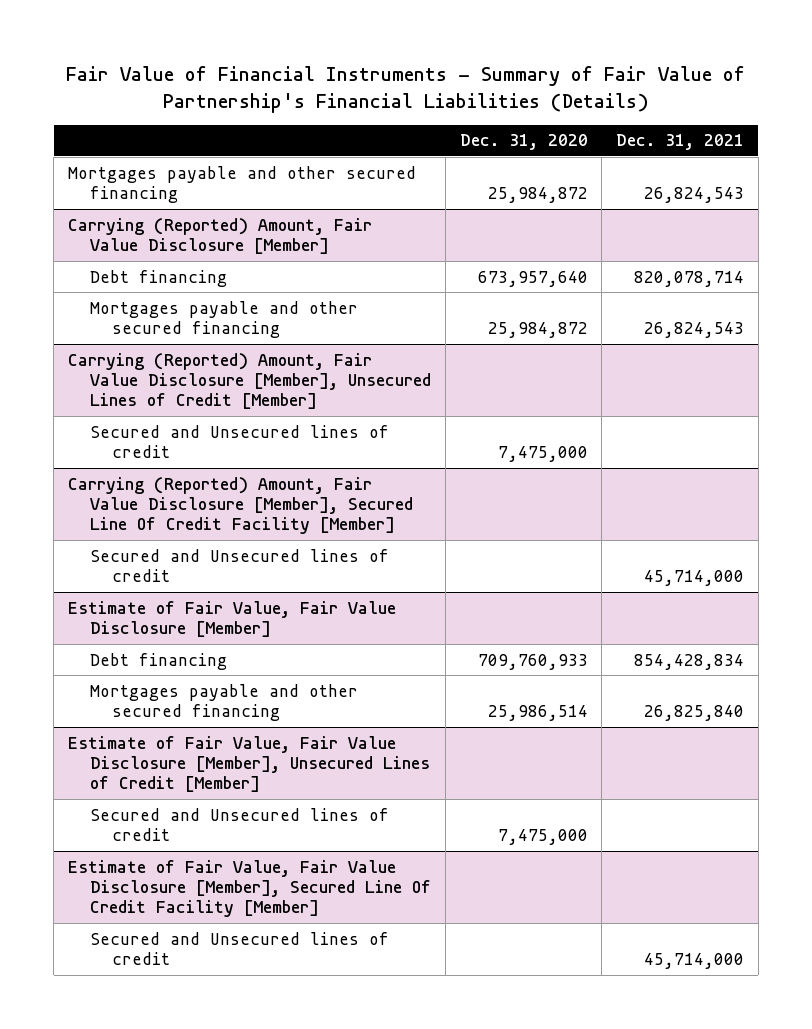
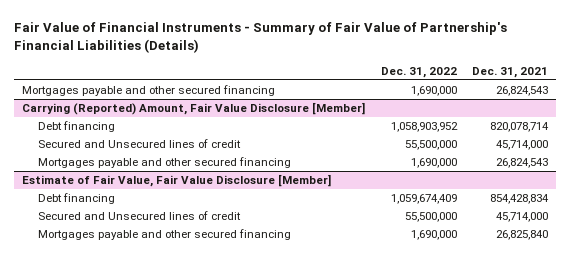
[459,134,588,151] Dec. 31, 2020 -> none
none -> [380,66,457,78] Dec. 31, 2022
[68,352,432,410] Carrying (Reported) Amount, Fair Value Disclosure [Member], Unsecured Lines of Credit [Member] -> none
[90,424,390,458] Secured and Unsecured lines of credit -> none
[68,476,414,535] Carrying (Reported) Amount, Fair Value Disclosure [Member], Secured Line Of Credit Facility [Member] -> none
[90,300,359,338] Mortgages payable and other secured financing -> [37,157,291,169] Mortgages payable and other secured financing
[68,735,431,793] Estimate of Fair Value, Fair Value Disclosure [Member], Unsecured Lines of Credit [Member] -> none
[90,807,390,841] Secured and Unsecured lines of credit -> none
[68,859,432,918] Estimate of Fair Value, Fair Value Disclosure [Member], Secured Line Of Credit Facility [Member] -> none
[90,683,359,721] Mortgages payable and other secured financing -> [37,229,291,241] Mortgages payable and other secured financing

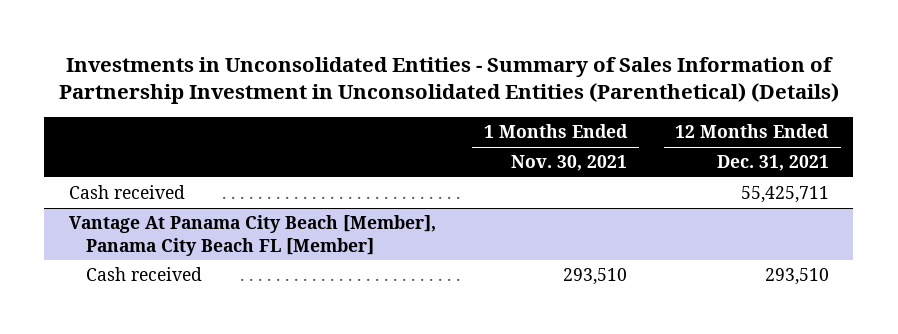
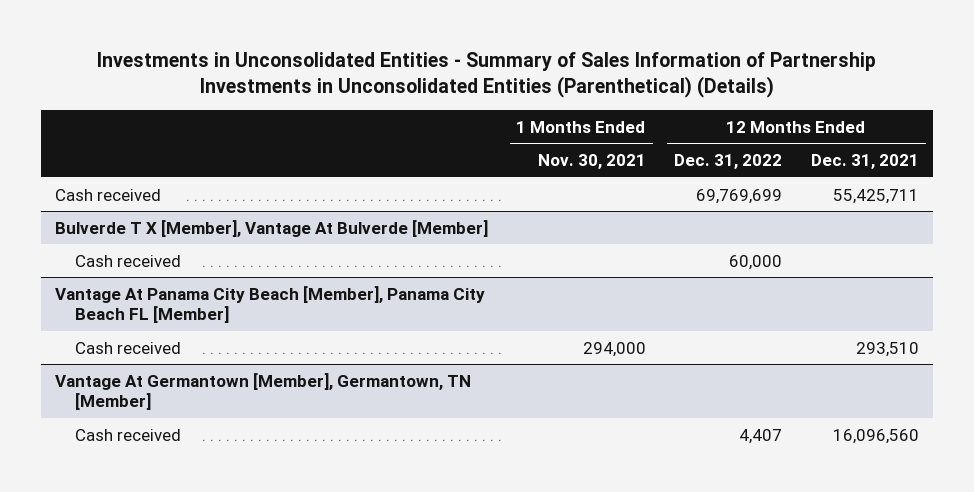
[58,56,839,105] Investments in Unconsolidated Entities - Summary of Sales Information of Partnership Investment in Unconsolidated Entities (Parenthetical) (Details) -> [96,52,876,99] Investments in Unconsolidated Entities - Summary of Sales Information of Partnership Investments in Unconsolidated Entities (Parenthetical) (Details)
none -> [674,154,783,170] Dec. 31, 2022
none -> [55,219,489,237] Bulverde T X [Member], Vantage At Bulverde [Member]
none -> [74,254,181,267] Cash received
[563,268,628,286] 293,510 -> [582,341,646,357] 294,000
none -> [55,372,472,410] Vantage At Germantown [Member], Germantown, TN [Member]
none -> [74,428,181,441] Cash received

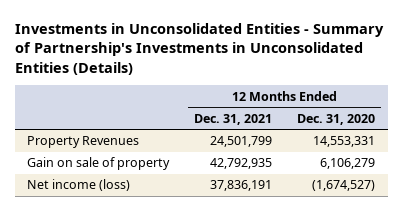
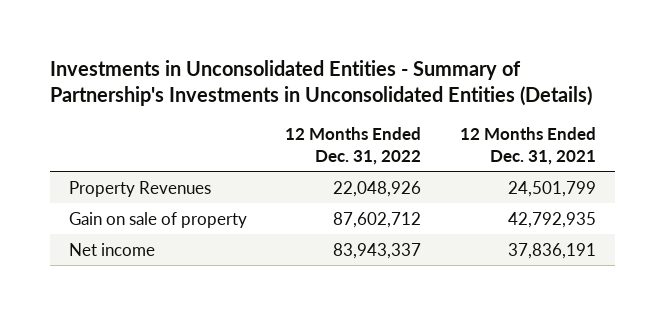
[297,113,376,125] Dec. 31, 2020 -> none
none -> [285,127,422,165] 12 Months Ended Dec. 31, 2022
[27,179,131,192] Net income (loss) -> [68,242,155,256] Net income

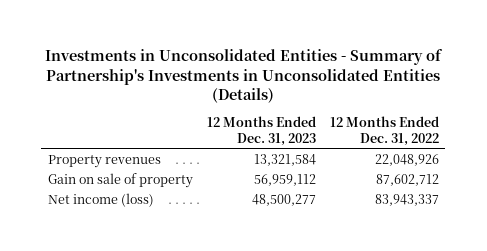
[459,127,596,165] 12 Months Ended Dec. 31, 2021 -> none
none -> [206,116,316,147] 12 Months Ended Dec. 31, 2023
[68,180,211,197] Property Revenues -> [48,155,162,169] Property revenues
[68,242,155,256] Net income -> [48,193,155,208] Net income (loss)

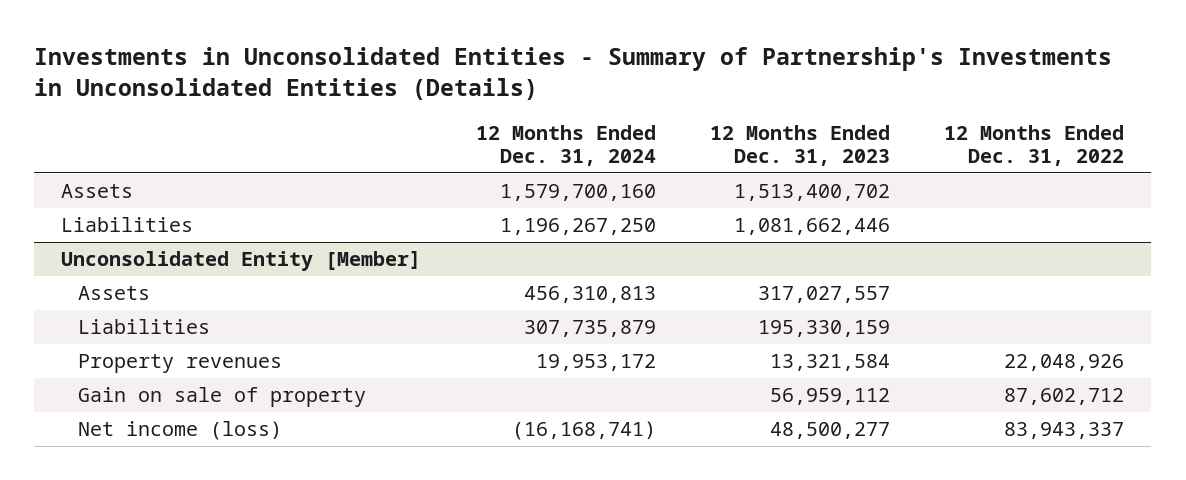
none -> [475,124,656,166] 12 Months Ended Dec. 31, 2024
none -> [61,184,134,199] Assets
none -> [61,217,194,233] Liabilities
none -> [61,251,422,272] Unconsolidated Entity [Member]
none -> [77,286,150,301] Assets
none -> [77,319,210,335] Liabilities

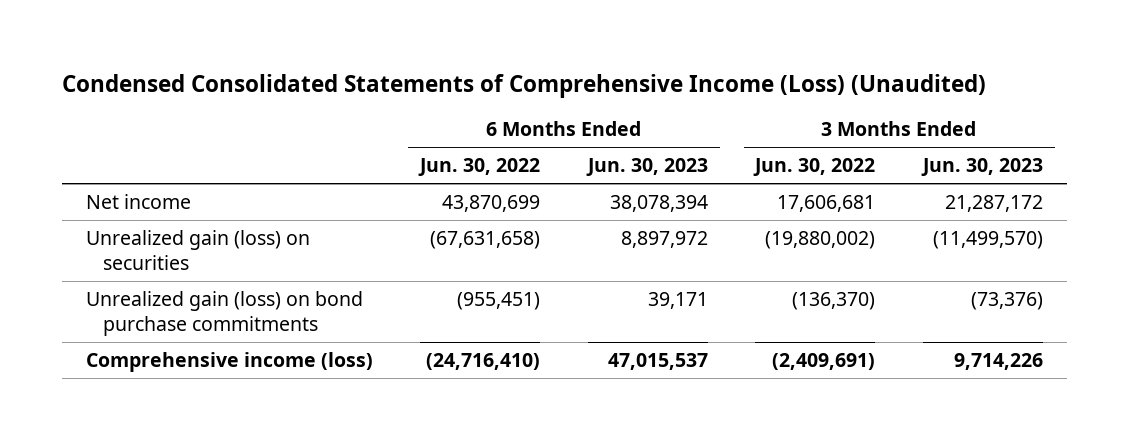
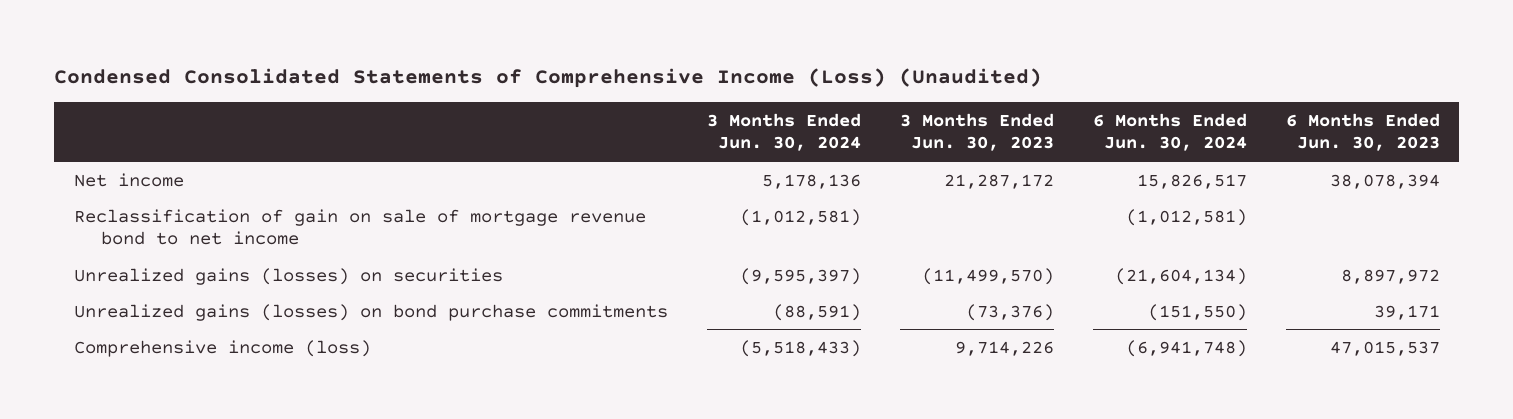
[418,158,541,177] Jun. 30, 2022 -> none
[753,158,876,177] Jun. 30, 2022 -> none
none -> [706,112,861,152] 3 Months Ended Jun. 30, 2024
none -> [1092,112,1247,152] 6 Months Ended Jun. 30, 2024
none -> [73,208,646,246] Reclassification of gain on sale of mortgage revenue bond to net income
[85,229,310,270] Unrealized gain (loss) on securities -> [73,267,503,285] Unrealized gains (losses) on securities
[85,290,363,336] Unrealized gain (loss) on bond purchase commitments -> [73,303,668,321] Unrealized gains (losses) on bond purchase commitments

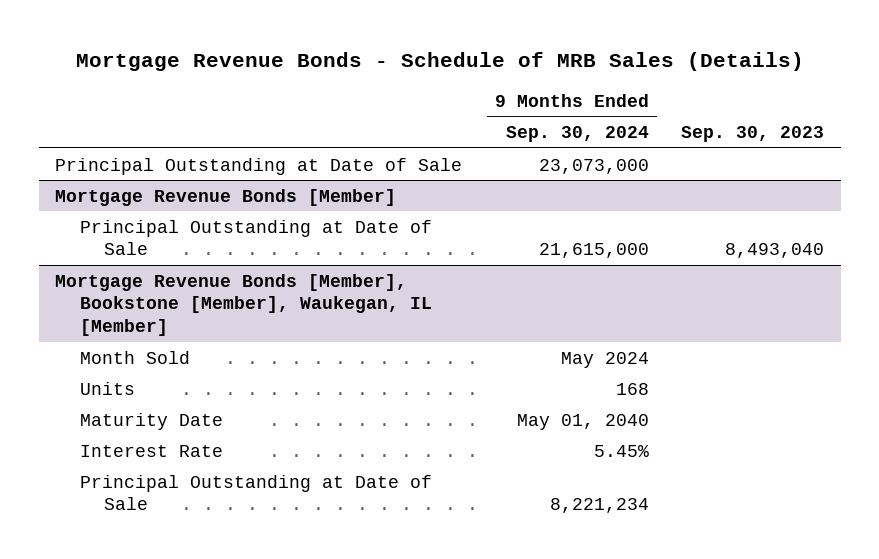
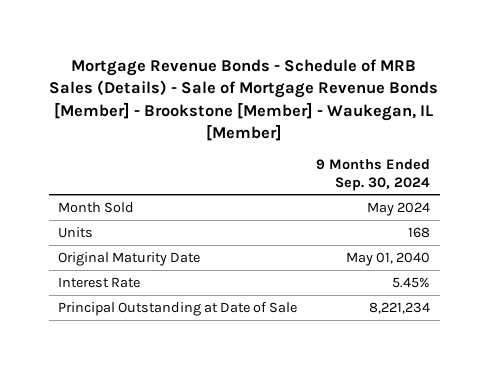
[75,52,804,72] Mortgage Revenue Bonds - Schedule of MRB Sales (Details) -> [49,59,439,141] Mortgage Revenue Bonds - Schedule of MRB Sales (Details) - Sale of Mortgage Revenue Bonds [Member] - Brookstone [Member] - Waukegan, IL [Member]
[681,125,825,142] Sep. 30, 2023 -> none
[55,157,463,175] Principal Outstanding at Date of Sale -> none
[55,188,397,206] Mortgage Revenue Bonds [Member] -> none
[79,219,432,256] Principal Outstanding at Date of Sale -> none
[55,273,432,337] Mortgage Revenue Bonds [Member], Bookstone [Member], Waukegan, IL [Member] -> none
[79,412,223,430] Maturity Date -> [58,251,201,266] Original Maturity Date

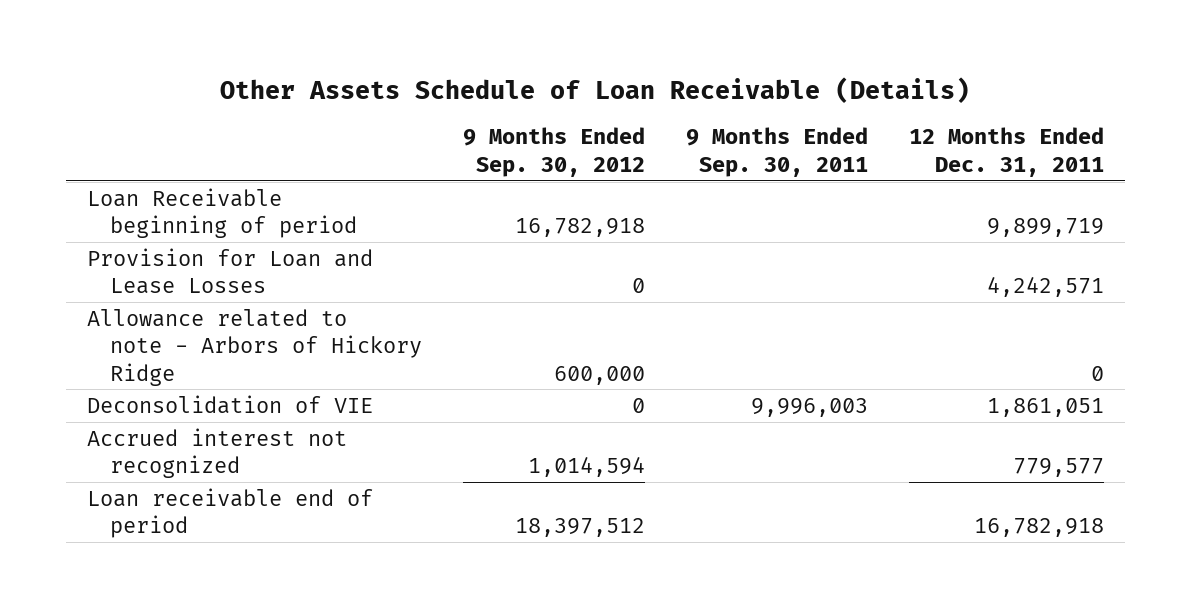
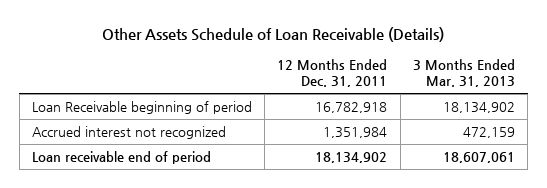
[462,127,645,177] 9 Months Ended Sep. 30, 2012 -> none
[685,127,868,177] 9 Months Ended Sep. 30, 2011 -> none
none -> [412,58,515,87] 3 Months Ended Mar. 31, 2013
[86,247,373,295] Provision for Loan and Lease Losses -> none
[86,308,422,386] Allowance related to note - Arbors of Hickory Ridge -> none
[86,394,373,414] Deconsolidation of VIE -> none
[987,218,1105,238] 9,899,719 -> [315,102,388,114] 16,782,918
[1013,458,1105,478] 779,577 -> [323,127,388,139] 1,351,984
[974,518,1105,538] 16,782,918 -> [315,152,388,164] 18,134,902

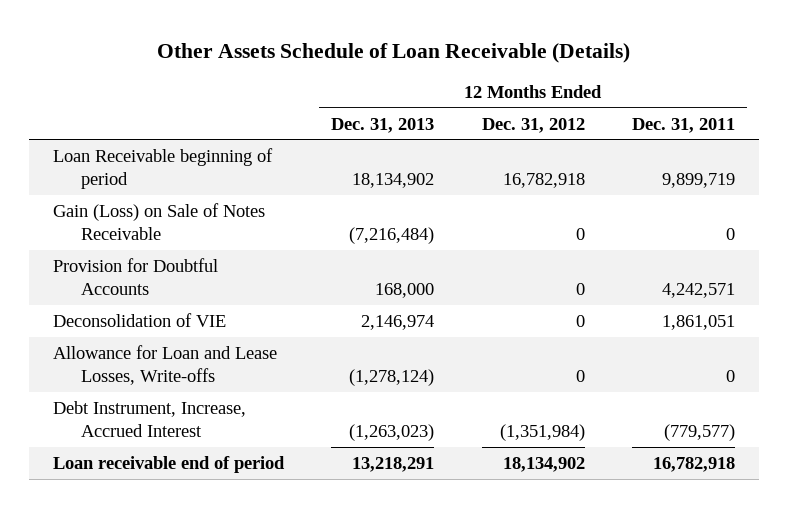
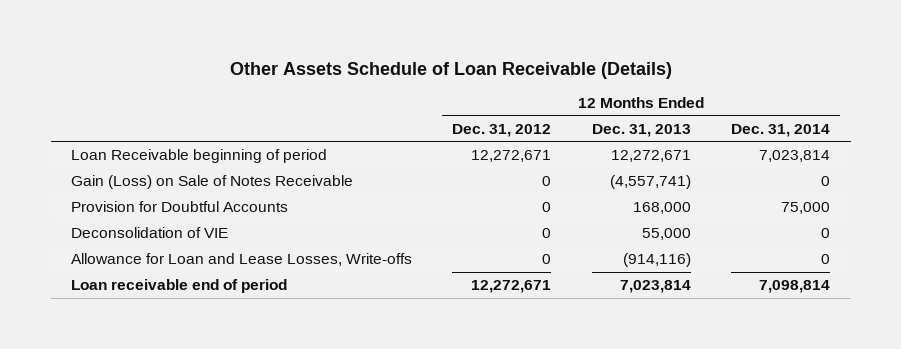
[632,117,736,133] Dec. 31, 2011 -> none
none -> [731,123,831,137] Dec. 31, 2014
[352,173,435,189] 18,134,902 -> [610,150,691,163] 12,272,671
[502,173,585,189] 16,782,918 -> [471,150,552,163] 12,272,671
[349,227,435,245] (7,216,484) -> [609,175,691,190] (4,557,741)
[52,400,246,438] Debt Instrument, Increase, Accrued Interest -> none
[361,314,435,330] 2,146,974 -> [641,228,691,241] 55,000
[349,369,435,387] (1,278,124) -> [622,253,691,268] (914,116)
[352,456,435,472] 13,218,291 -> [619,280,691,294] 7,023,814
[502,456,585,472] 18,134,902 -> [471,280,552,294] 12,272,671

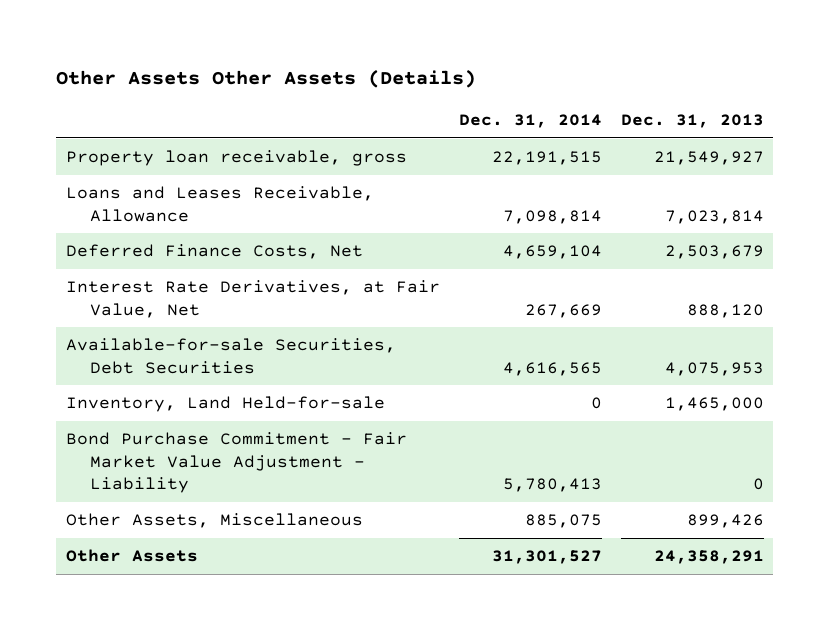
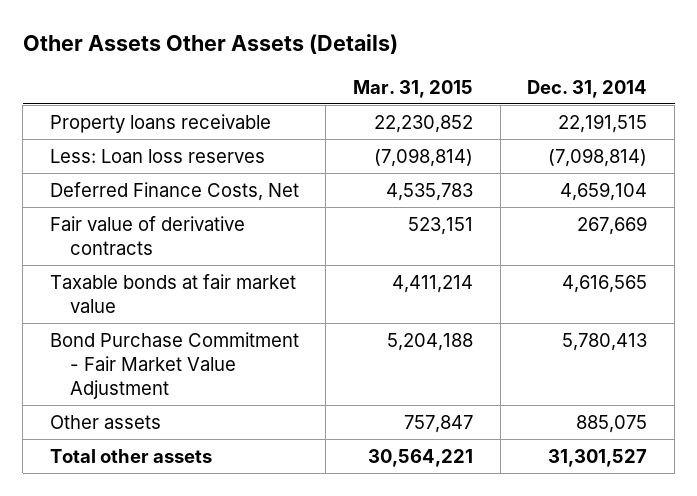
[620,114,764,129] Dec. 31, 2013 -> none
none -> [353,79,474,98] Mar. 31, 2015
[65,186,374,222] Loans and Leases Receivable, Allowance -> none
[65,150,407,167] Property loan receivable, gross -> [49,113,271,133] Property loans receivable
none -> [49,148,265,163] Less: Loan loss reserves
[65,396,385,413] Inventory, Land Held-for-sale -> none
[65,280,440,318] Interest Rate Derivatives, at Fair Value, Net -> [49,215,245,255] Fair value of derivative contracts
[65,338,396,374] Available-for-sale Securities, Debt Securities -> [49,273,296,313] Taxable bonds at fair market value
[65,432,407,493] Bond Purchase Commitment - Fair Market Value Adjustment - Liability -> [49,331,299,399] Bond Purchase Commitment - Fair Market Value Adjustment
[65,513,363,529] Other Assets, Miscellaneous -> [49,414,161,429] Other assets
[65,549,198,563] Other Assets -> [49,448,212,463] Total other assets

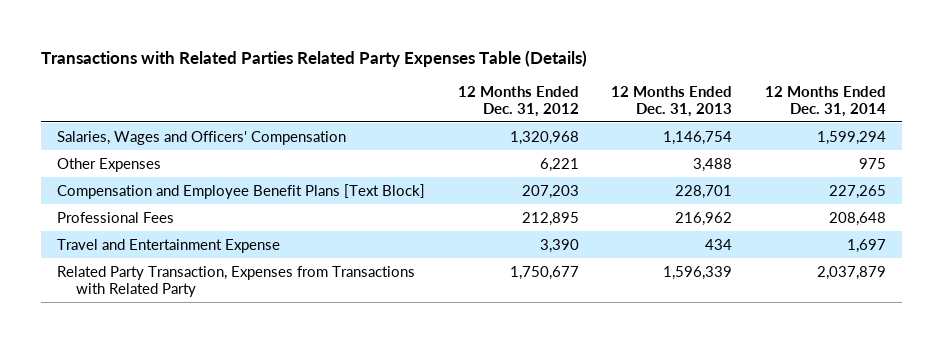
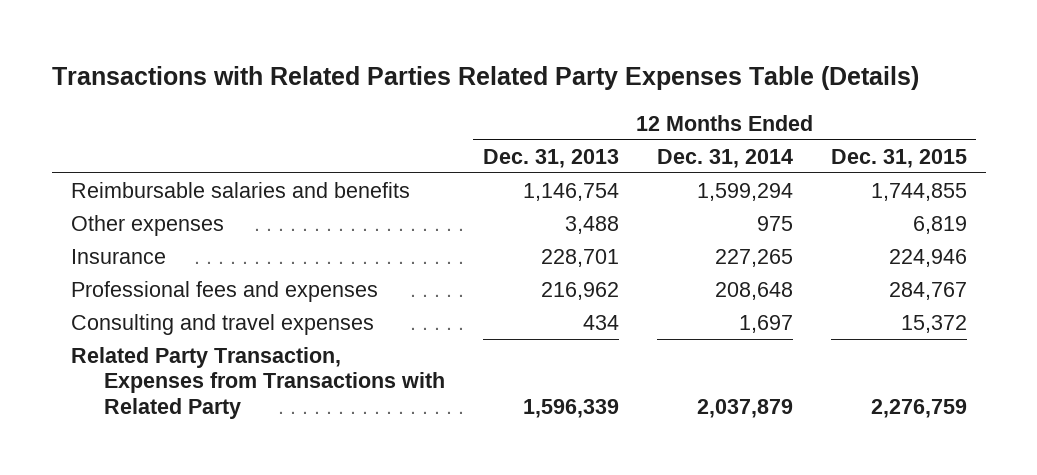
[457,85,579,117] 12 Months Ended Dec. 31, 2012 -> none
none -> [830,148,967,168] Dec. 31, 2015
[57,130,347,145] Salaries, Wages and Officers' Compensation -> [70,181,410,198] Reimbursable salaries and benefits
[57,157,162,172] Other Expenses -> [70,214,224,236] Other expenses
[57,183,426,199] Compensation and Employee Benefit Plans [Text Block] -> [70,248,166,264] Insurance
[57,211,175,223] Professional Fees -> [70,280,378,302] Professional fees and expenses
[57,238,281,253] Travel and Entertainment Expense -> [70,313,374,335] Consulting and travel expenses

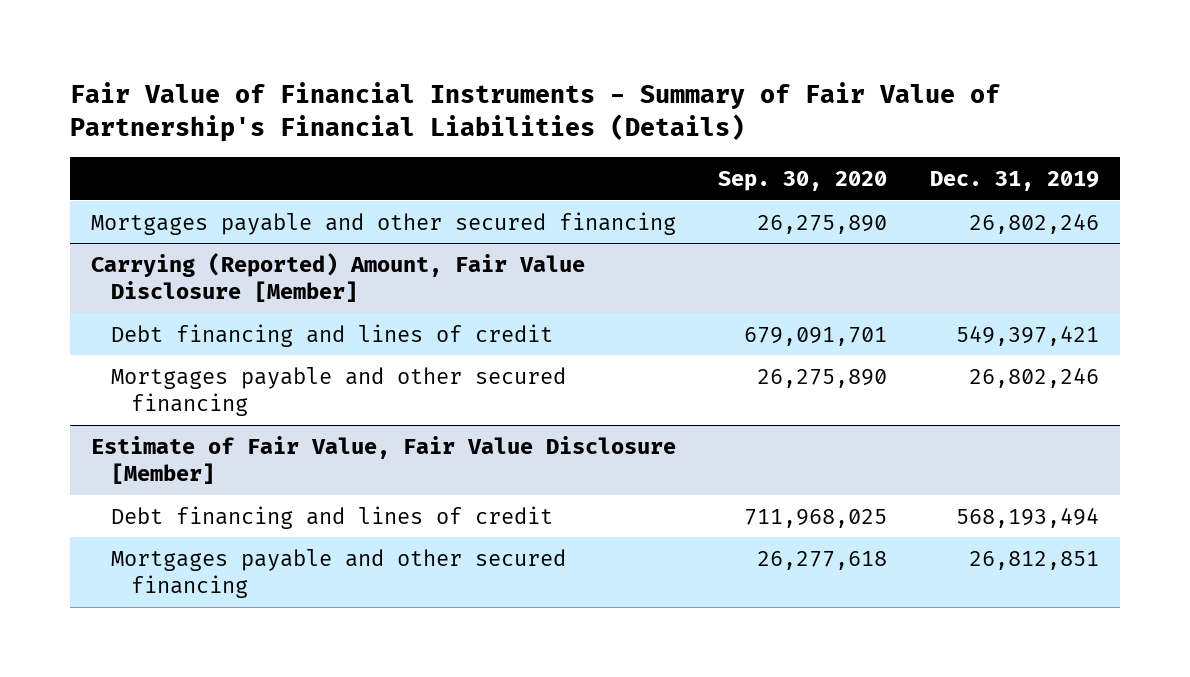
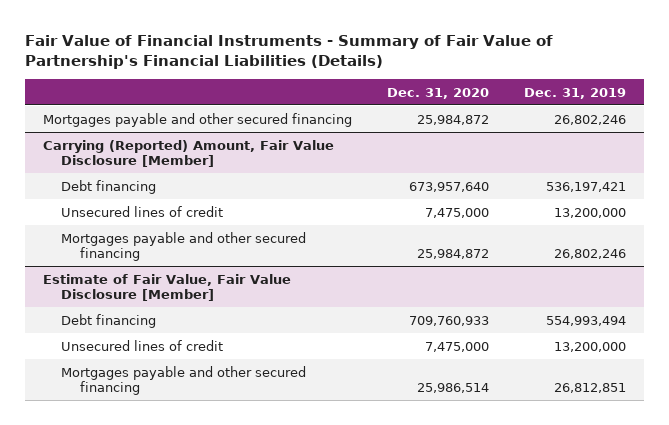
[718,171,888,192] Sep. 30, 2020 -> none
none -> [386,87,489,99] Dec. 31, 2020
[111,323,554,347] Debt financing and lines of credit -> none
none -> [61,179,157,194] Debt financing
none -> [61,205,224,217] Unsecured lines of credit
[111,505,554,529] Debt financing and lines of credit -> none
none -> [61,313,157,328] Debt financing
none -> [61,339,224,351] Unsecured lines of credit

